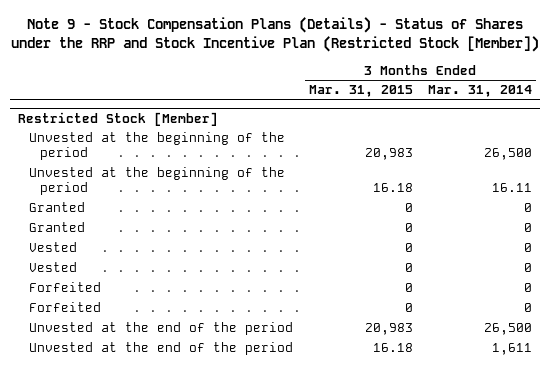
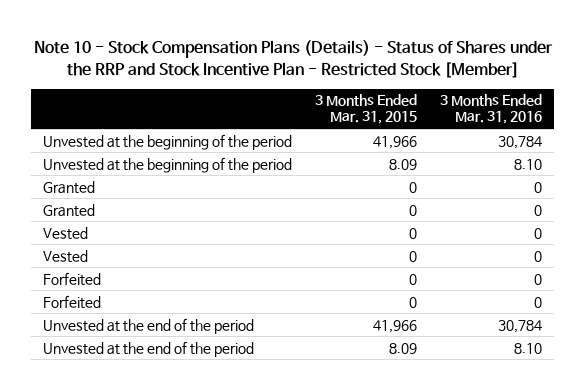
[11,17,540,53] Note 9 - Stock Compensation Plans (Details) - Status of Shares under the RRP and Stock Incentive Plan (Restricted Stock [Member]) -> [33,40,553,78] Note 10 - Stock Compensation Plans (Details) - Status of Shares under the RRP and Stock Incentive Plan - Restricted Stock [Member]
[428,85,533,98] Mar. 31, 2014 -> none
none -> [440,94,543,125] 3 Months Ended Mar. 31, 2016
[18,111,219,126] Restricted Stock [Member] -> none
[364,148,413,161] 20,983 -> [373,135,418,149] 41,966
[372,183,413,193] 16.18 -> [389,158,418,170] 8.09
[364,323,413,336] 20,983 -> [373,319,418,333] 41,966
[372,343,413,353] 16.18 -> [389,342,418,354] 8.09

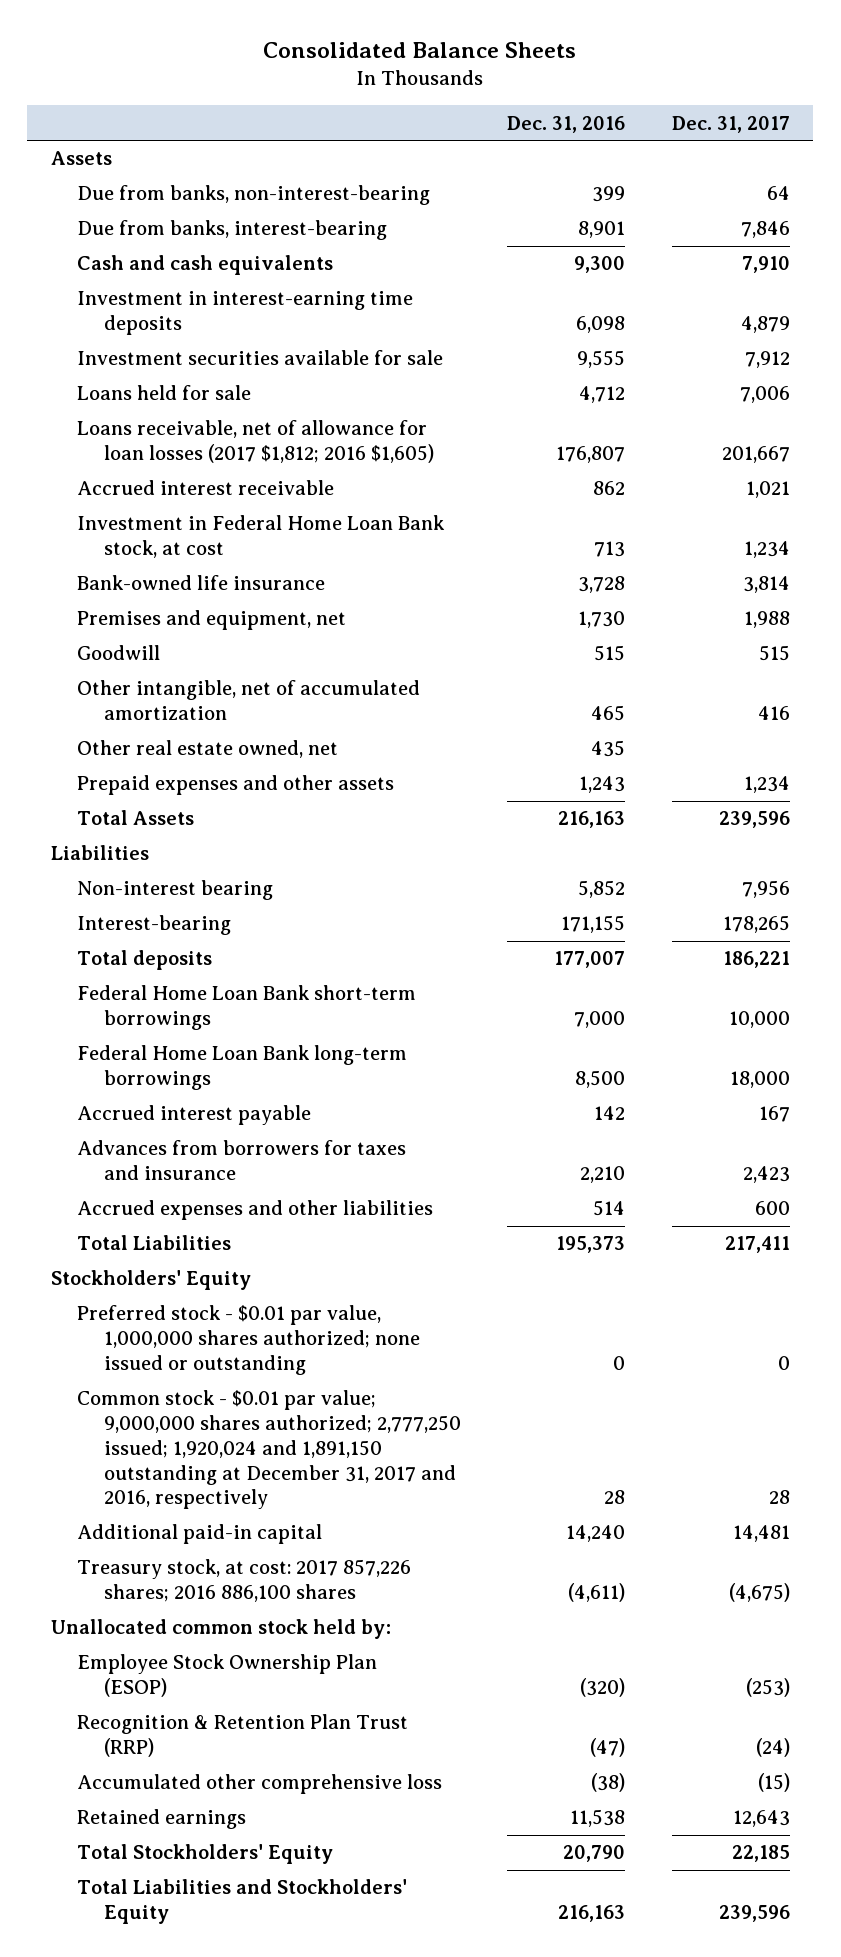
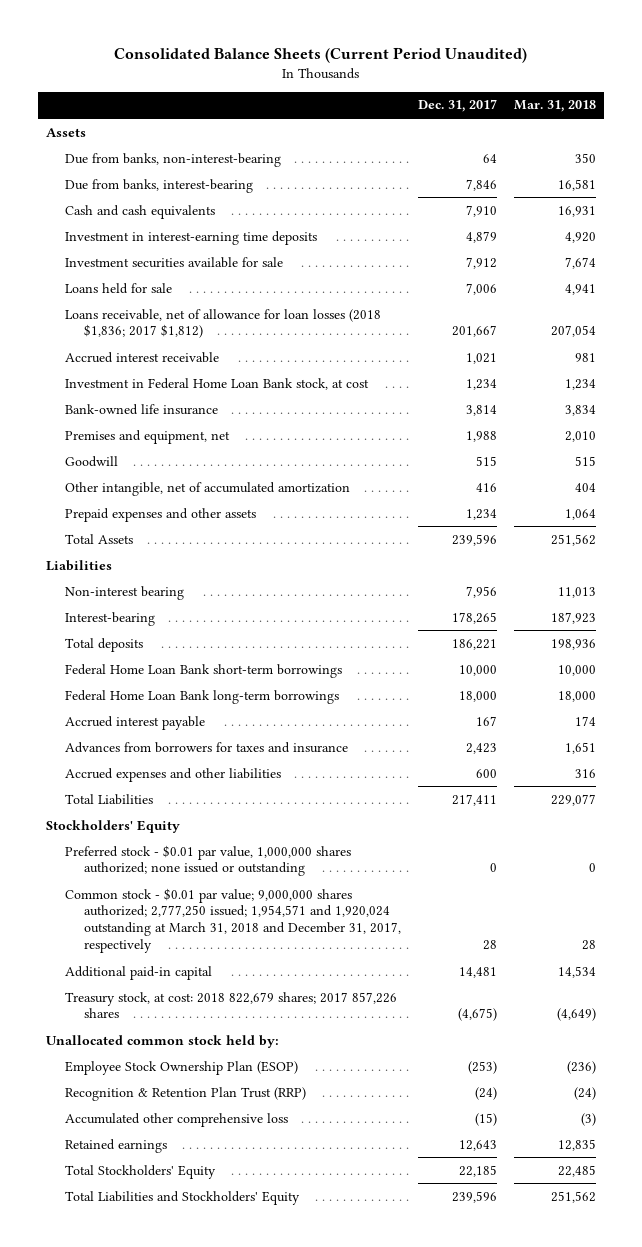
[263,42,577,59] Consolidated Balance Sheets -> [113,47,527,64] Consolidated Balance Sheets (Current Period Unaudited)
[507,115,626,133] Dec. 31, 2016 -> none
none -> [513,100,596,113] Mar. 31, 2018
[77,420,434,464] Loans receivable, net of allowance for loan losses (2017 $1,812; 2016 $1,605) -> [65,308,382,339] Loans receivable, net of allowance for loan losses (2018 $1,836; 2017 $1,812)
[77,740,339,759] Other real estate owned, net -> none
[77,1390,461,1510] Common stock - $0.01 par value; 9,000,000 shares authorized; 2,777,250 issued; 1,920,024 and 1,891,150 outstanding at December 31, 2017 and 2016, respectively -> [65,887,402,954] Common stock - $0.01 par value; 9,000,000 shares authorized; 2,777,250 issued; 1,954,571 and 1,920,024 outstanding at March 31, 2018 and December 31, 2017, respectively
[77,1559,412,1603] Treasury stock, at cost: 2017 857,226 shares; 2016 886,100 shares -> [65,991,398,1019] Treasury stock, at cost: 2018 822,679 shares; 2017 857,226 shares

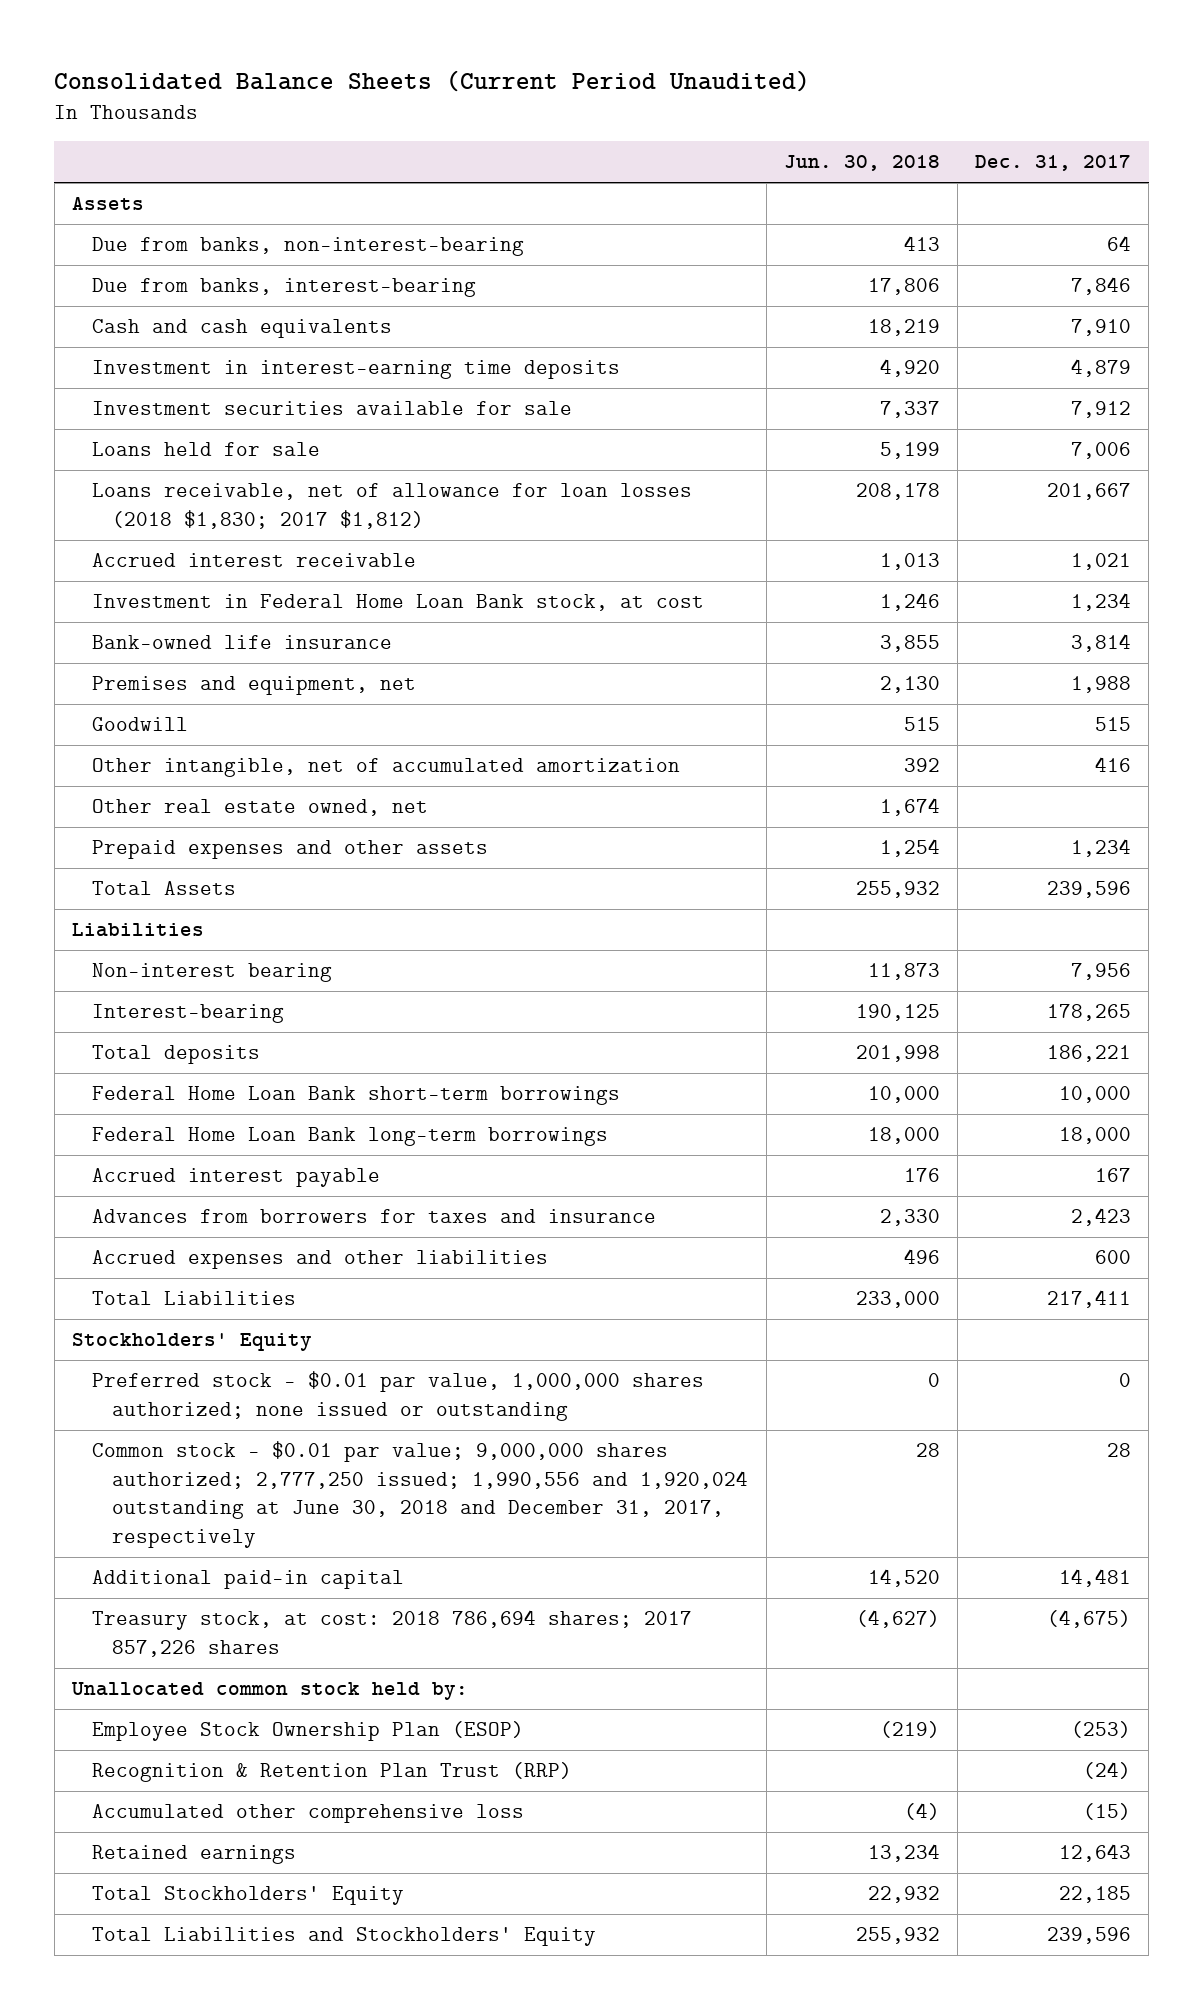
[513,100,596,113] Mar. 31, 2018 -> none
none -> [783,155,940,172] Jun. 30, 2018
[65,308,382,339] Loans receivable, net of allowance for loan losses (2018 $1,836; 2017 $1,812) -> [92,483,693,529] Loans receivable, net of allowance for loan losses (2018 $1,830; 2017 $1,812)
none -> [92,799,429,817] Other real estate owned, net
[65,887,402,954] Common stock - $0.01 par value; 9,000,000 shares authorized; 2,777,250 issued; 1,954,571 and 1,920,024 outstanding at March 31, 2018 and December 31, 2017, respectively -> [92,1441,749,1548] Common stock - $0.01 par value; 9,000,000 shares authorized; 2,777,250 issued; 1,990,556 and 1,920,024 outstanding at June 30, 2018 and December 31, 2017, respectively
[65,991,398,1019] Treasury stock, at cost: 2018 822,679 shares; 2017 857,226 shares -> [92,1610,693,1657] Treasury stock, at cost: 2018 786,694 shares; 2017 857,226 shares

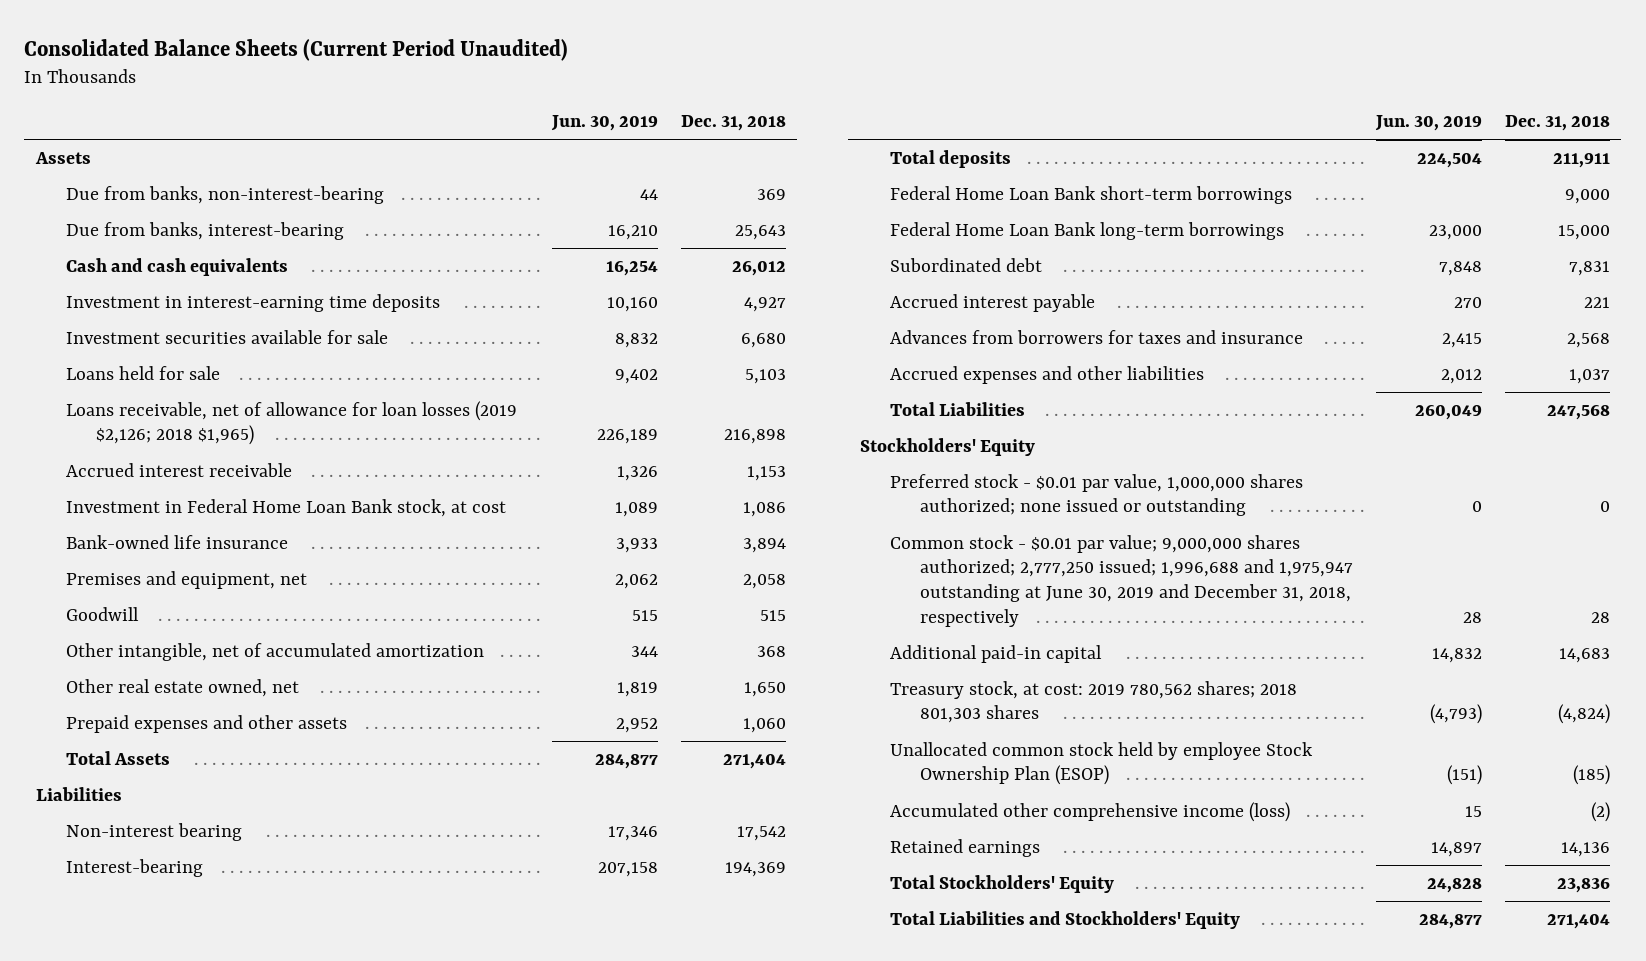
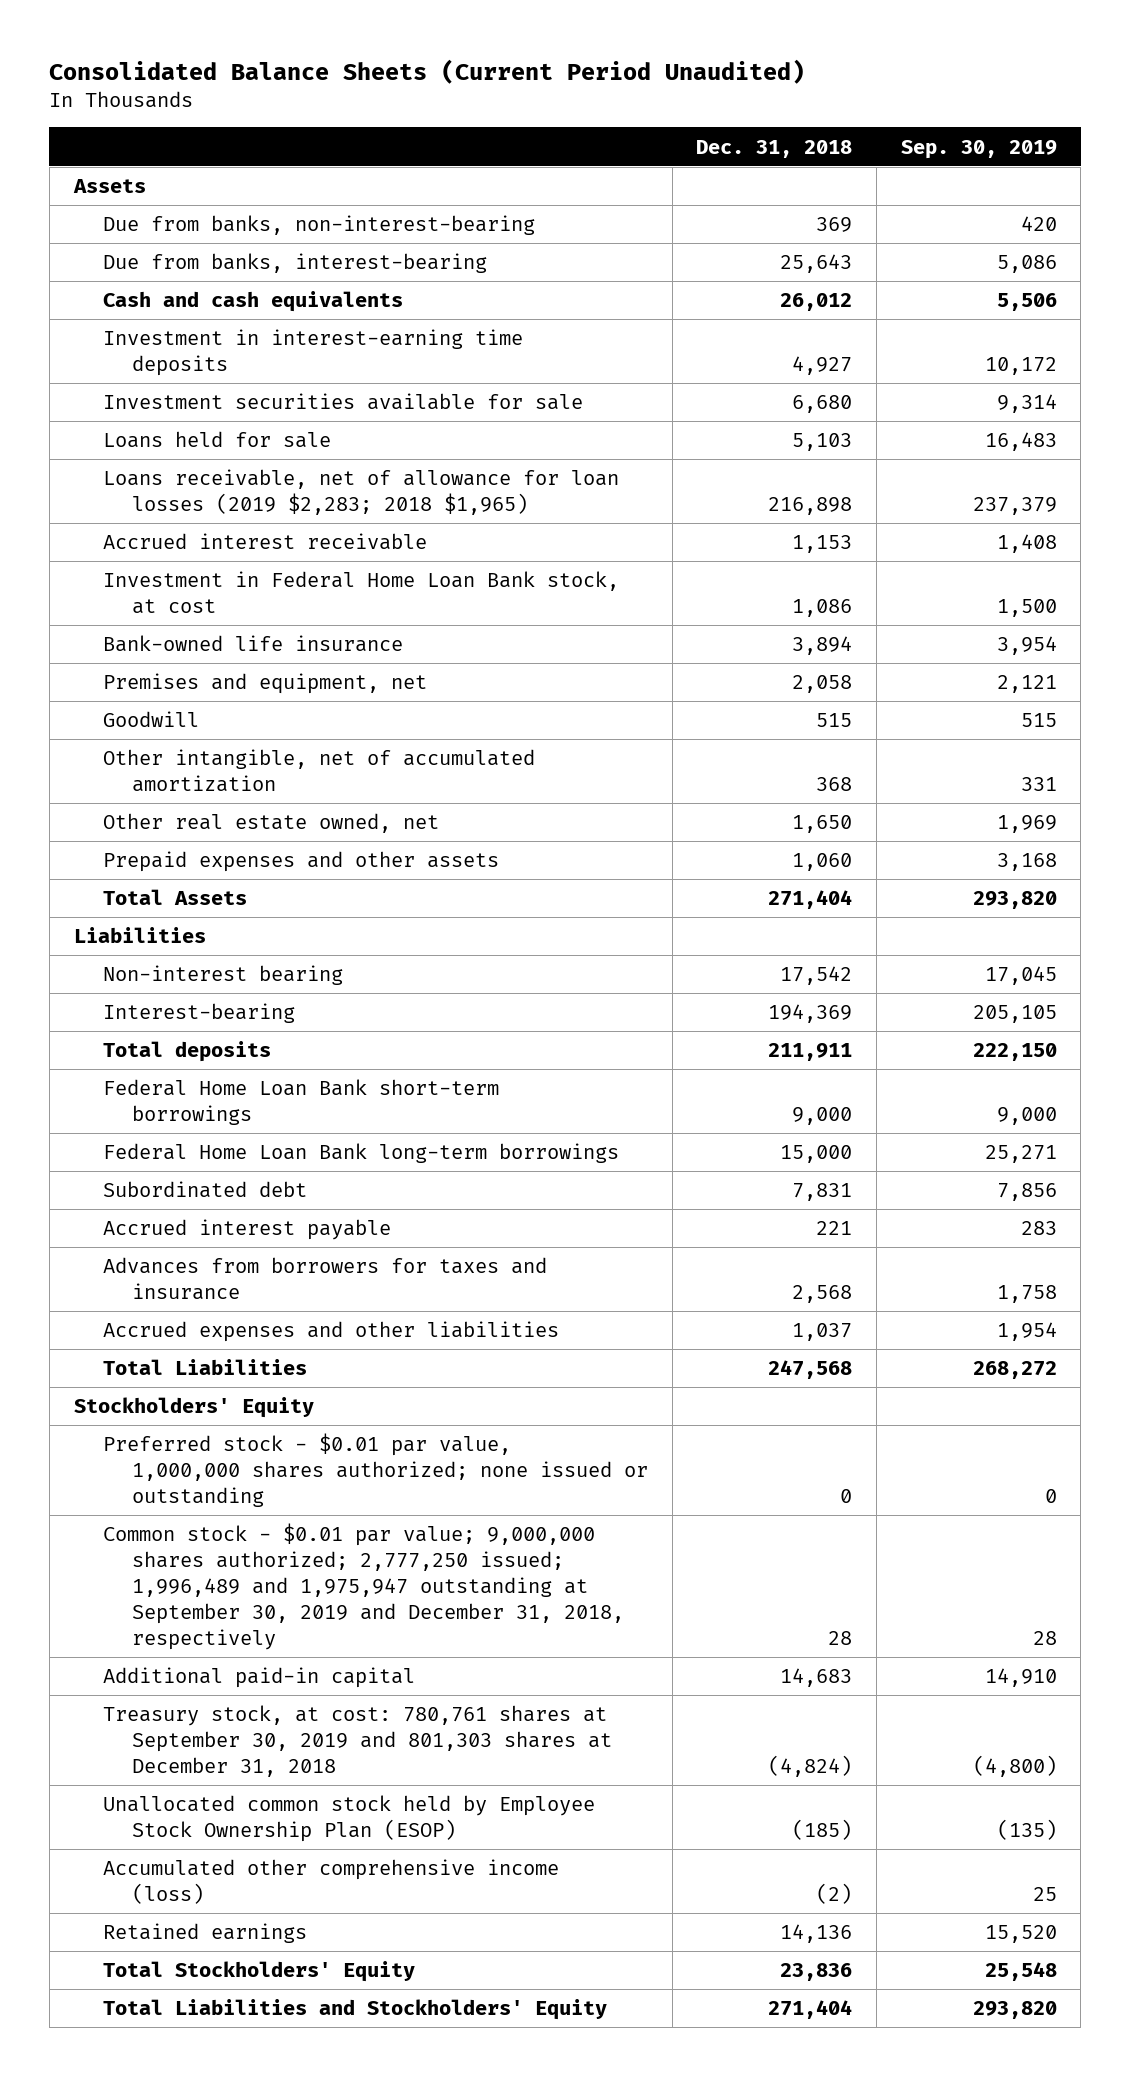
[550,115,658,132] Jun. 30, 2019 -> none
none -> [900,139,1057,159] Sep. 30, 2019
[65,400,517,446] Loans receivable, net of allowance for loan losses (2019 $2,126; 2018 $1,965) -> [102,469,619,516] Loans receivable, net of allowance for loan losses (2019 $2,283; 2018 $1,965)
[889,534,1353,627] Common stock - $0.01 par value; 9,000,000 shares authorized; 2,777,250 issued; 1,996,688 and 1,975,947 outstanding at June 30, 2019 and December 31, 2018, respectively -> [102,1523,625,1650] Common stock - $0.01 par value; 9,000,000 shares authorized; 2,777,250 issued; 1,996,489 and 1,975,947 outstanding at September 30, 2019 and December 31, 2018, respectively
[889,680,1297,724] Treasury stock, at cost: 2019 780,562 shares; 2018 801,303 shares -> [102,1705,613,1778] Treasury stock, at cost: 780,761 shares at September 30, 2019 and 801,303 shares at December 31, 2018
[889,741,1313,786] Unallocated common stock held by employee Stock Ownership Plan (ESOP) -> [102,1795,595,1843] Unallocated common stock held by Employee Stock Ownership Plan (ESOP)

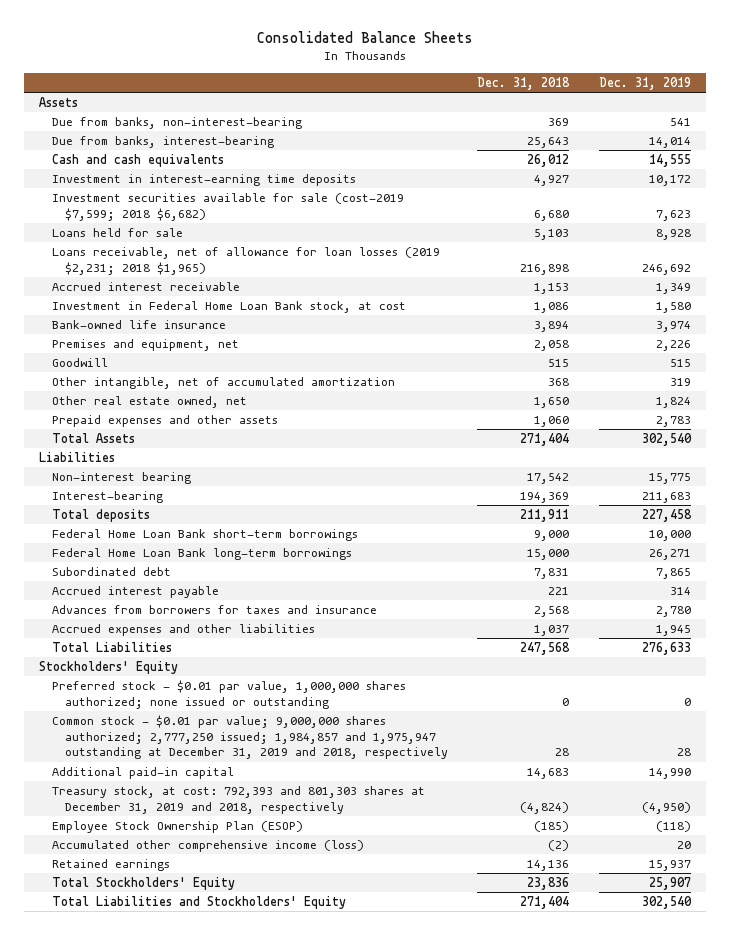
[49,59,806,85] Consolidated Balance Sheets (Current Period Unaudited) -> [256,31,473,44] Consolidated Balance Sheets
[900,139,1057,159] Sep. 30, 2019 -> none
none -> [598,76,691,90] Dec. 31, 2019
[102,393,583,411] Investment securities available for sale -> [51,193,404,221] Investment securities available for sale (cost-2019 $7,599; 2018 $6,682)
[102,469,619,516] Loans receivable, net of allowance for loan losses (2019 $2,283; 2018 $1,965) -> [51,247,440,275] Loans receivable, net of allowance for loan losses (2019 $2,231; 2018 $1,965)
[102,1523,625,1650] Common stock - $0.01 par value; 9,000,000 shares authorized; 2,777,250 issued; 1,996,489 and 1,975,947 outstanding at September 30, 2019 and December 31, 2018, respectively -> [51,715,449,760] Common stock - $0.01 par value; 9,000,000 shares authorized; 2,777,250 issued; 1,984,857 and 1,975,947 outstanding at December 31, 2019 and 2018, respectively
[102,1705,613,1778] Treasury stock, at cost: 780,761 shares at September 30, 2019 and 801,303 shares at December 31, 2018 -> [51,786,425,814] Treasury stock, at cost: 792,393 and 801,303 shares at December 31, 2019 and 2018, respectively
[102,1795,595,1843] Unallocated common stock held by Employee Stock Ownership Plan (ESOP) -> [51,821,303,834] Employee Stock Ownership Plan (ESOP)

